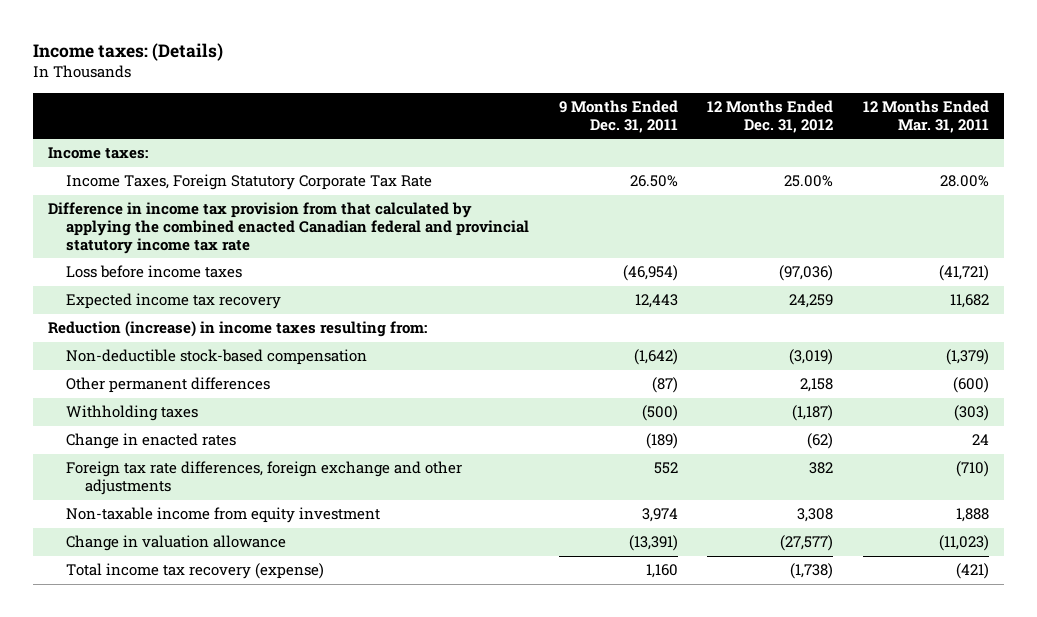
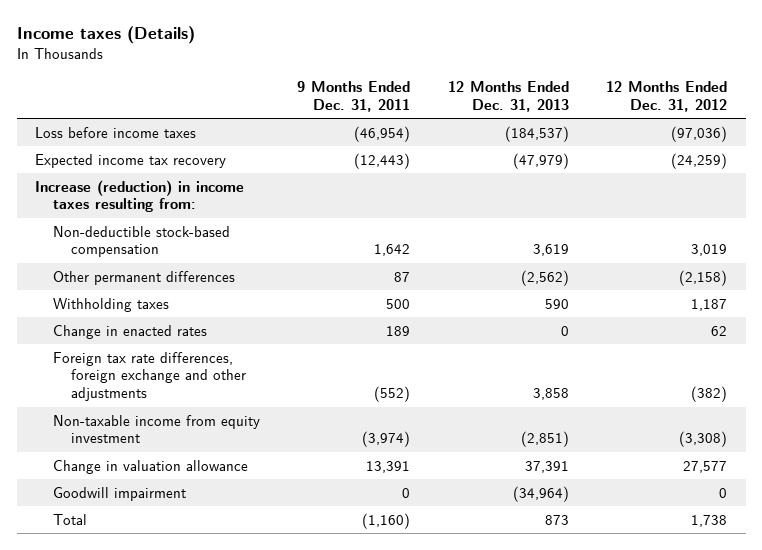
[33,42,224,61] Income taxes: (Details) -> [16,26,195,45] Income taxes (Details)
[862,100,989,133] 12 Months Ended Mar. 31, 2011 -> none
none -> [447,80,569,112] 12 Months Ended Dec. 31, 2013
[48,147,149,160] Income taxes: -> none
[66,174,433,191] Income Taxes, Foreign Statutory Corporate Tax Rate -> none
[48,202,530,254] Difference in income tax provision from that calculated by applying the combined enacted Canadian federal and provincial statutory income tax rate -> none
[634,294,678,309] 12,443 -> [354,152,411,169] (12,443)
[789,294,834,309] 24,259 -> [671,152,728,169] (24,259)
[48,321,428,338] Reduction (increase) in income taxes resulting from: -> [35,179,245,213] Increase (reduction) in income taxes resulting from:
[633,349,678,366] (1,642) -> [374,244,411,257] 1,642
[789,349,834,366] (3,019) -> [691,244,728,257] 3,019
[651,377,678,394] (87) -> [394,271,411,282] 87
[800,378,834,393] 2,158 -> [679,269,728,286] (2,158)
[641,405,678,422] (500) -> [386,298,411,309] 500
[792,405,834,422] (1,187) -> [691,298,728,311] 1,187
[645,433,678,450] (189) -> [386,325,411,336] 189
[807,433,834,450] (62) -> [711,325,728,336] 62
[653,462,678,475] 552 -> [374,386,411,403] (552)
[809,462,834,475] 382 -> [691,386,728,403] (382)
[641,508,678,523] 3,974 -> [362,431,411,448] (3,974)
[797,508,834,523] 3,308 -> [679,431,728,448] (3,308)
[628,535,678,552] (13,391) -> [366,460,411,473] 13,391
[780,535,834,552] (27,577) -> [683,460,728,473] 27,577
none -> [53,486,187,501] Goodwill impairment
[66,563,325,580] Total income tax recovery (expense) -> [53,513,88,525] Total
[645,564,678,579] 1,160 -> [362,512,411,529] (1,160)
[790,563,834,580] (1,738) -> [691,514,728,527] 1,738

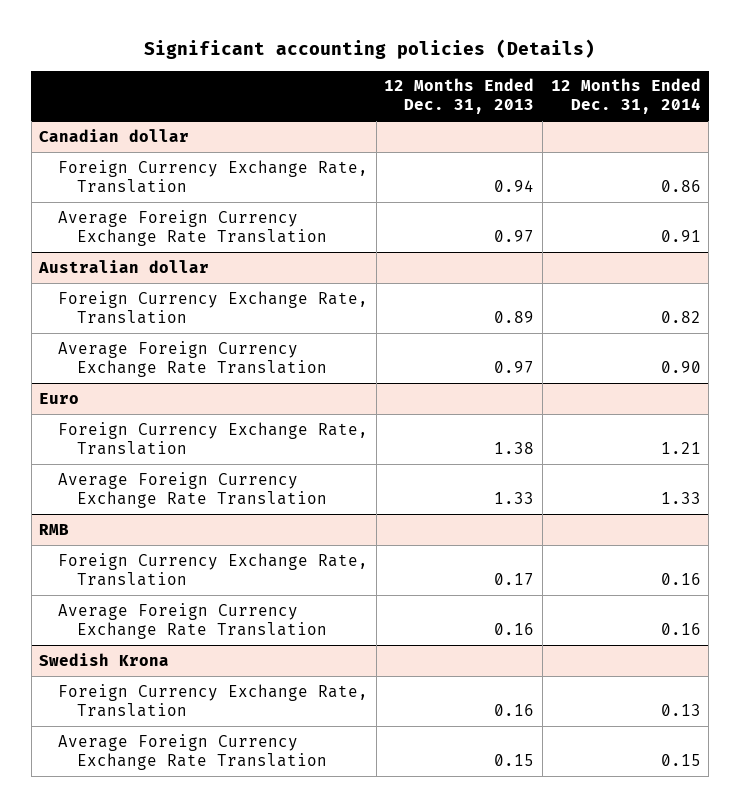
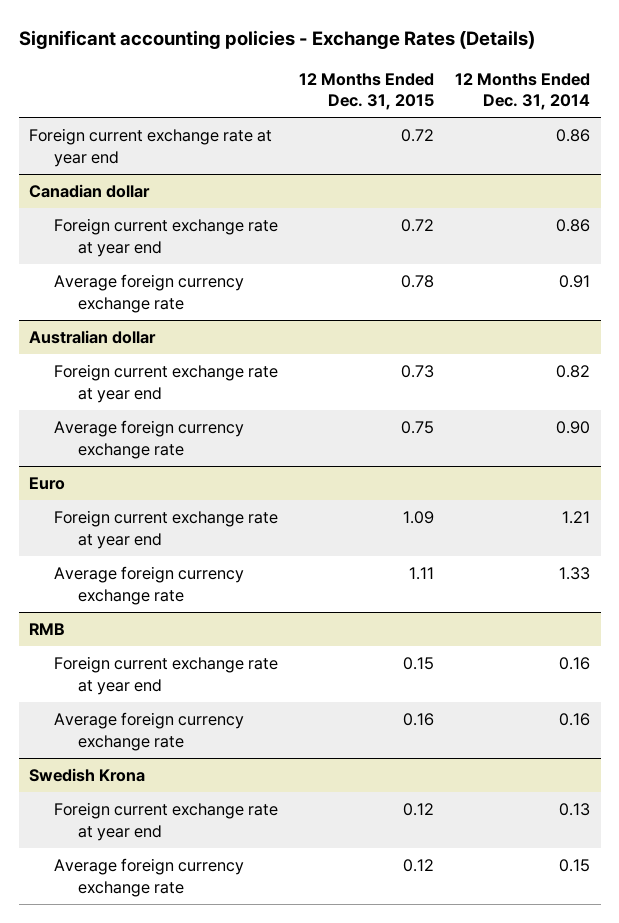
[144,39,596,60] Significant accounting policies (Details) -> [18,29,535,49] Significant accounting policies - Exchange Rates (Details)
[384,78,535,115] 12 Months Ended Dec. 31, 2013 -> none
none -> [298,72,434,111] 12 Months Ended Dec. 31, 2015
none -> [29,128,273,167] Foreign current exchange rate at year end
[58,159,369,193] Foreign Currency Exchange Rate, Translation -> [53,218,278,257] Foreign current exchange rate at year end
[58,209,328,246] Average Foreign Currency Exchange Rate Translation -> [53,274,244,313] Average foreign currency exchange rate
[58,290,369,324] Foreign Currency Exchange Rate, Translation -> [53,364,278,403] Foreign current exchange rate at year end
[58,340,328,377] Average Foreign Currency Exchange Rate Translation -> [53,420,244,459] Average foreign currency exchange rate
[58,421,369,455] Foreign Currency Exchange Rate, Translation -> [53,510,278,549] Foreign current exchange rate at year end
[58,471,328,508] Average Foreign Currency Exchange Rate Translation -> [53,566,244,605] Average foreign currency exchange rate
[58,552,369,586] Foreign Currency Exchange Rate, Translation -> [53,656,278,695] Foreign current exchange rate at year end
[58,602,328,639] Average Foreign Currency Exchange Rate Translation -> [53,712,244,751] Average foreign currency exchange rate
[58,683,369,717] Foreign Currency Exchange Rate, Translation -> [53,802,278,841] Foreign current exchange rate at year end
[58,733,328,770] Average Foreign Currency Exchange Rate Translation -> [53,858,244,897] Average foreign currency exchange rate

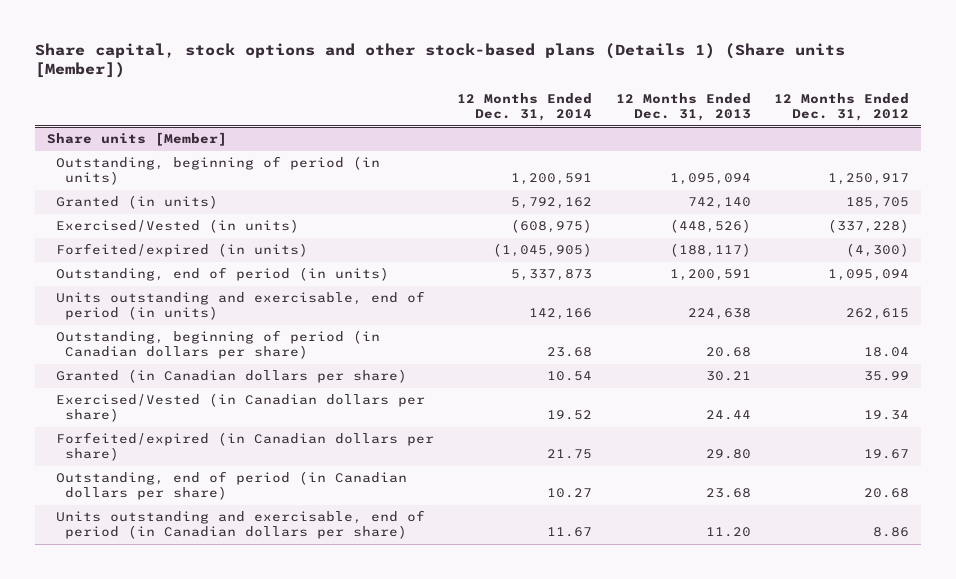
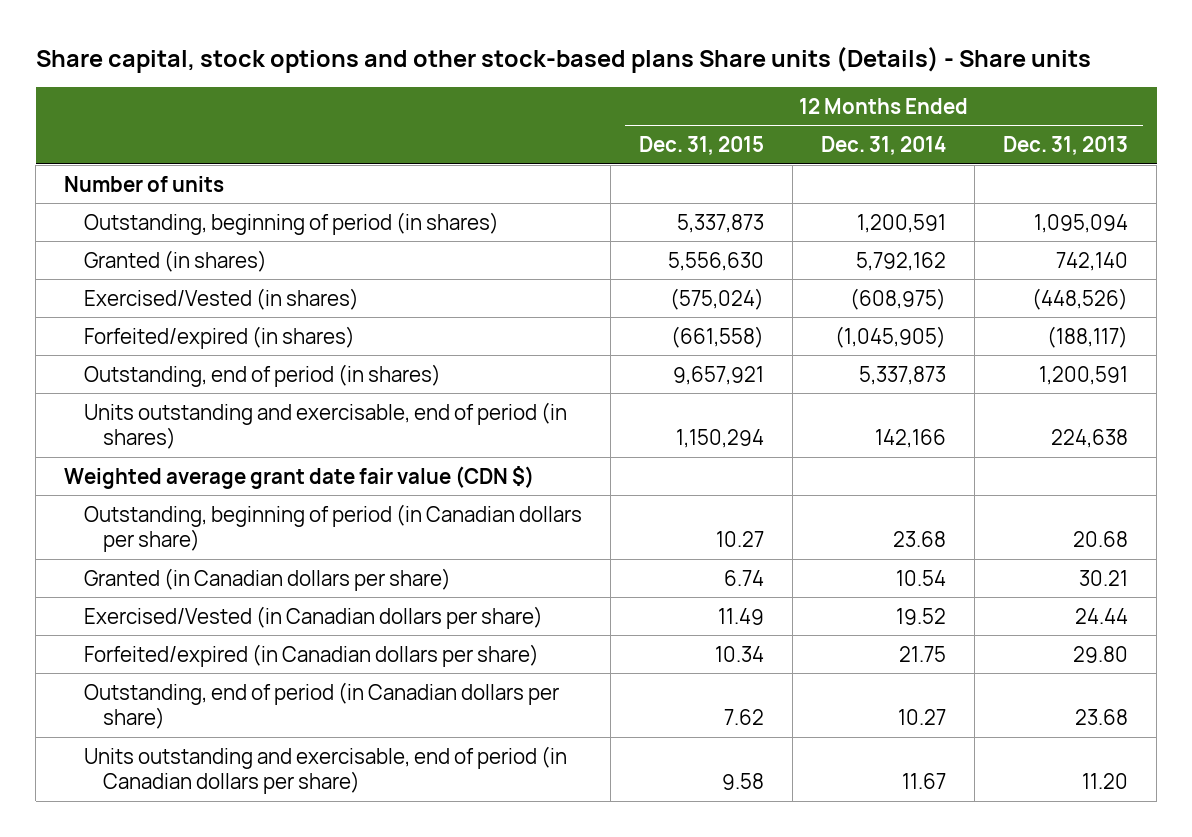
[35,42,846,79] Share capital, stock options and other stock-based plans (Details 1) (Share units [Member]) -> [35,47,1091,74] Share capital, stock options and other stock-based plans Share units (Details) - Share units
[774,92,910,122] 12 Months Ended Dec. 31, 2012 -> none
none -> [638,136,764,156] Dec. 31, 2015
[47,132,228,147] Share units [Member] -> none
none -> [64,175,225,192] Number of units
[55,156,380,186] Outstanding, beginning of period (in units) -> [83,211,499,235] Outstanding, beginning of period (in shares)
[55,195,218,210] Granted (in units) -> [83,249,267,272] Granted (in shares)
[55,219,299,234] Exercised/Vested (in units) -> [83,287,359,310] Exercised/Vested (in shares)
[55,243,308,258] Forfeited/expired (in units) -> [83,325,355,349] Forfeited/expired (in shares)
[55,267,389,282] Outstanding, end of period (in units) -> [83,363,441,387] Outstanding, end of period (in shares)
[55,291,425,321] Units outstanding and exercisable, end of period (in units) -> [83,401,567,450] Units outstanding and exercisable, end of period (in shares)
none -> [64,465,535,489] Weighted average grant date fair value (CDN $)

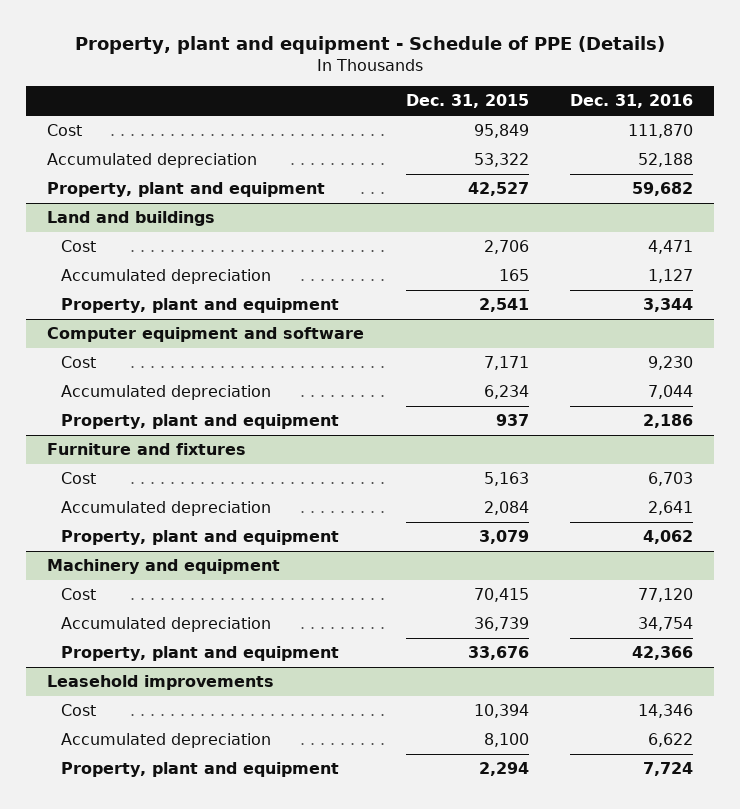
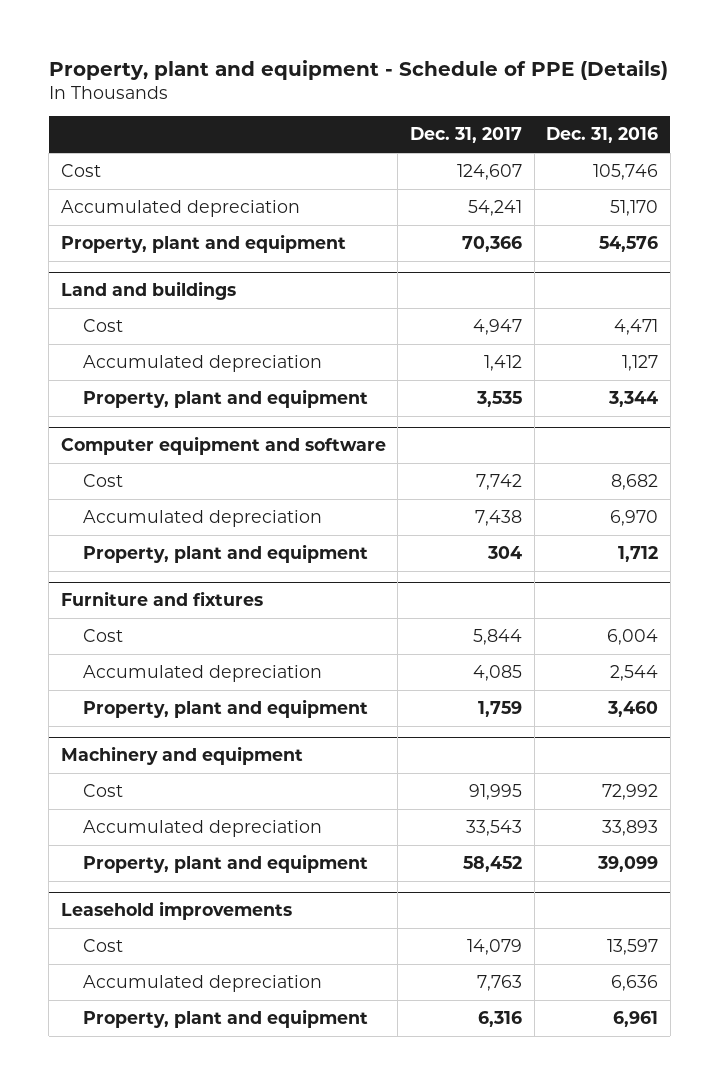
[405,94,529,109] Dec. 31, 2015 -> none
none -> [410,127,523,144] Dec. 31, 2017
[627,123,693,138] 111,870 -> [593,164,659,181] 105,746
[637,152,693,167] 52,188 -> [610,200,659,217] 51,170
[631,181,693,196] 59,682 -> [599,236,659,253] 54,576
[647,355,693,370] 9,230 -> [611,474,659,491] 8,682
[647,384,693,399] 7,044 -> [610,510,659,527] 6,970
[642,413,693,428] 2,186 -> [618,546,659,563] 1,712
[647,471,693,486] 6,703 -> [607,629,659,646] 6,004
[647,500,693,515] 2,641 -> [610,665,659,682] 2,544
[642,529,693,544] 4,062 -> [607,701,659,718] 3,460
[637,587,693,602] 77,120 -> [602,784,659,801] 72,992
[637,616,693,631] 34,754 -> [602,820,659,837] 33,893
[631,645,693,660] 42,366 -> [597,856,659,873] 39,099
[637,703,693,718] 14,346 -> [607,939,659,956] 13,597
[647,732,693,747] 6,622 -> [611,975,659,992] 6,636
[642,761,693,776] 7,724 -> [613,1011,659,1028] 6,961

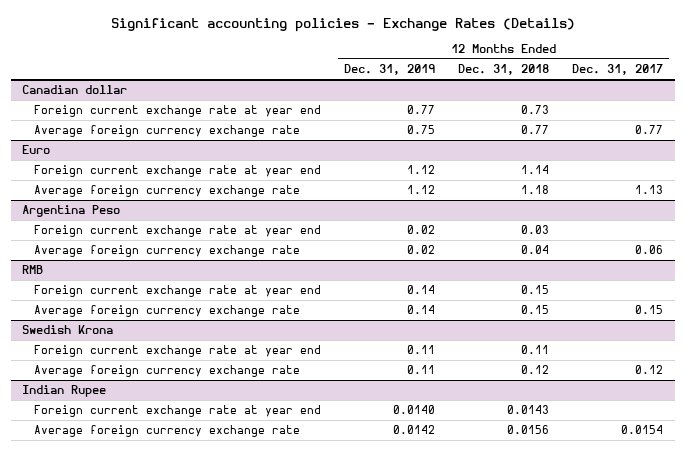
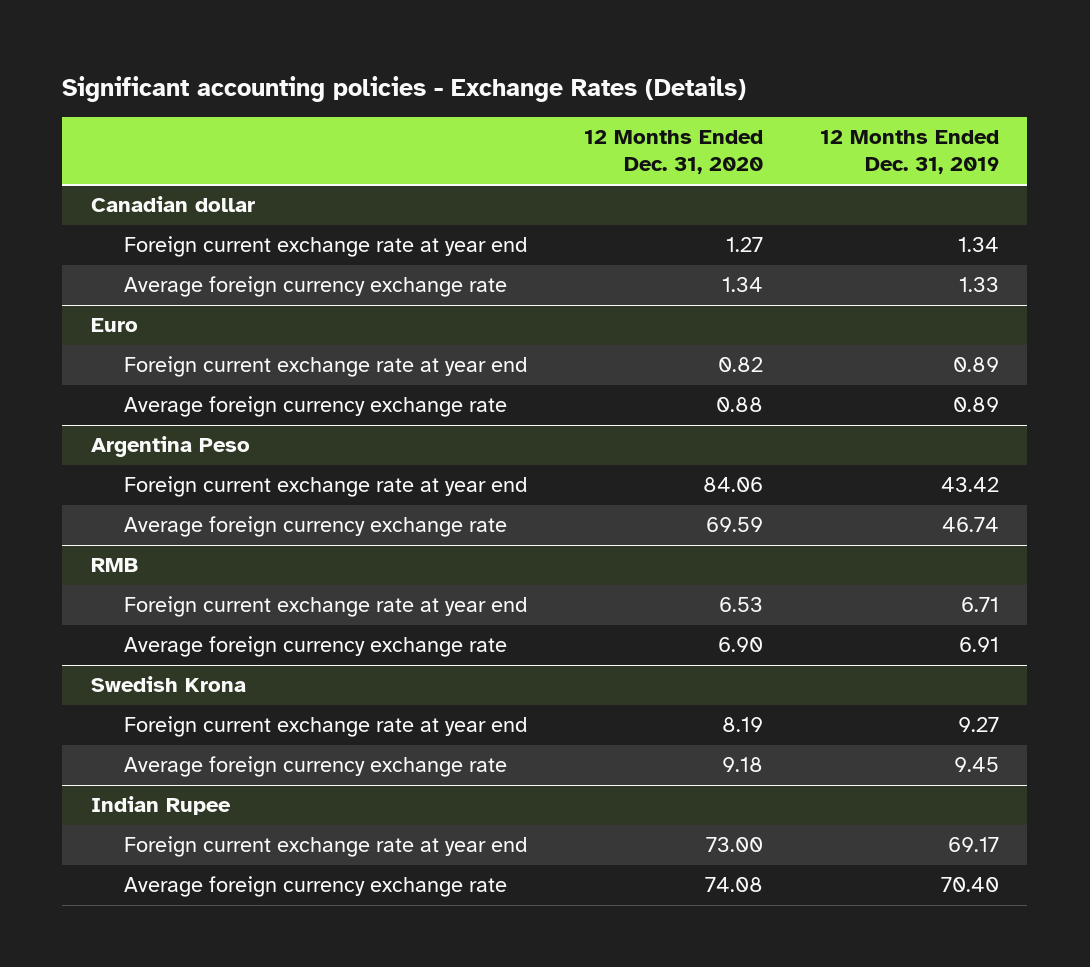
[458,64,550,76] Dec. 31, 2018 -> none
[572,64,664,76] Dec. 31, 2017 -> none
none -> [583,130,763,175] 12 Months Ended Dec. 31, 2020
[407,105,436,115] 0.77 -> [957,237,999,253] 1.34
[407,125,436,135] 0.75 -> [958,277,999,293] 1.33
[407,165,436,175] 1.12 -> [952,357,999,373] 0.89
[407,185,436,195] 1.12 -> [952,397,999,413] 0.89
[407,225,436,235] 0.02 -> [940,477,999,493] 43.42
[407,245,436,255] 0.02 -> [941,517,999,533] 46.74
[407,285,436,295] 0.14 -> [960,597,999,613] 6.71
[407,305,436,315] 0.14 -> [958,637,999,653] 6.91
[407,345,436,355] 0.11 -> [957,717,999,733] 9.27
[407,365,436,375] 0.11 -> [953,757,999,773] 9.45
[393,405,436,415] 0.0140 -> [947,837,999,853] 69.17
[393,425,436,435] 0.0142 -> [940,877,999,893] 70.40

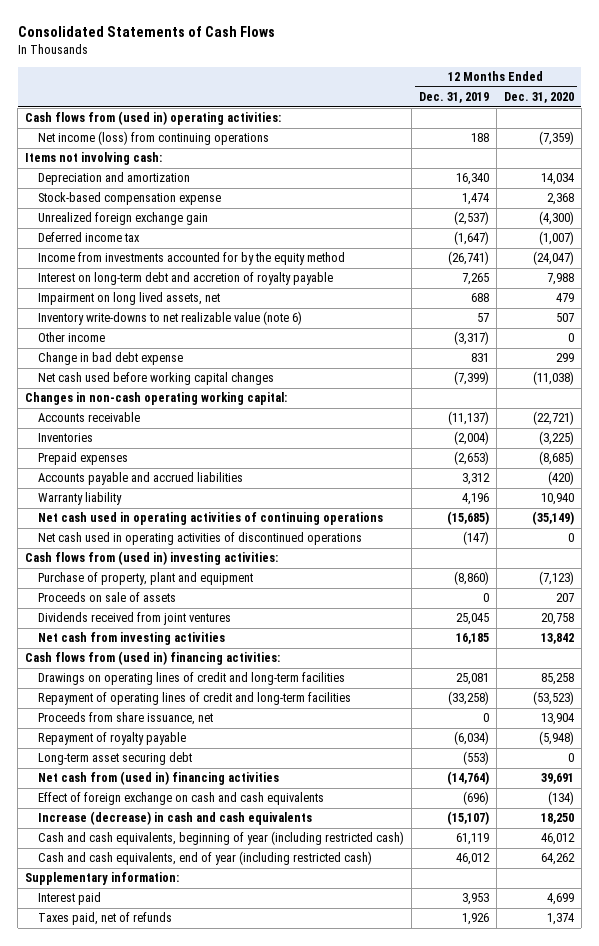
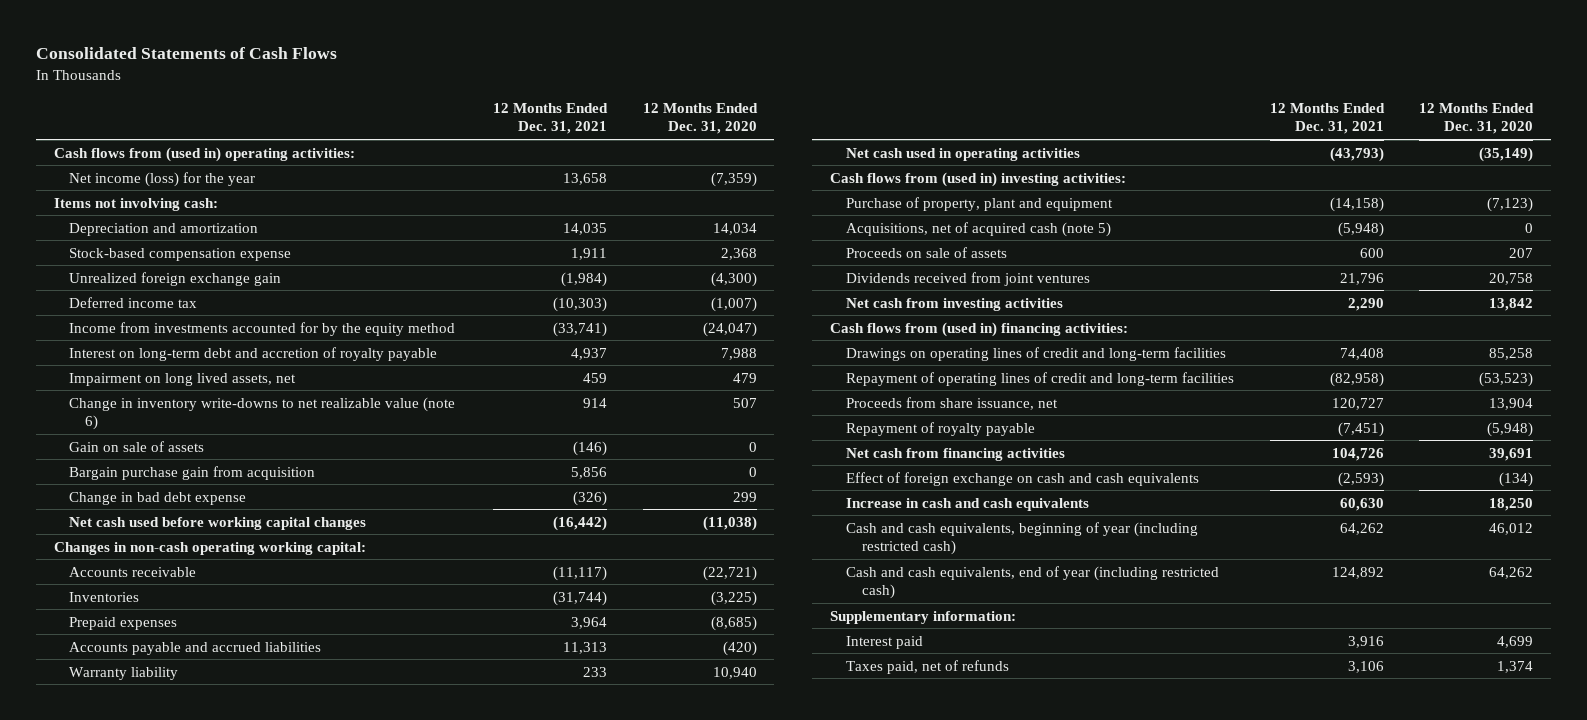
[418,92,489,104] Dec. 31, 2019 -> none
none -> [493,102,609,135] 12 Months Ended Dec. 31, 2021
[37,131,269,146] Net income (loss) from continuing operations -> [69,171,256,187] Net income (loss) for the year
[37,332,105,343] Other income -> none
[37,311,302,326] Inventory write-downs to net realizable value (note 6) -> [69,396,456,431] Change in inventory write-downs to net realizable value (note 6)
none -> [69,440,205,452] Gain on sale of assets
none -> [69,465,316,480] Bargain purchase gain from acquisition
[37,532,362,546] Net cash used in operating activities of discontinued operations -> none
[37,512,383,526] Net cash used in operating activities of continuing operations -> [845,147,1080,161] Net cash used in operating activities
none -> [845,221,1111,237] Acquisitions, net of acquired cash (note 5)
[37,752,192,766] Long-term asset securing debt -> none
[37,771,279,786] Net cash from (used in) financing activities -> [845,447,1065,461] Net cash from financing activities
[37,811,312,826] Increase (decrease) in cash and cash equivalents -> [845,497,1089,511] Increase in cash and cash equivalents

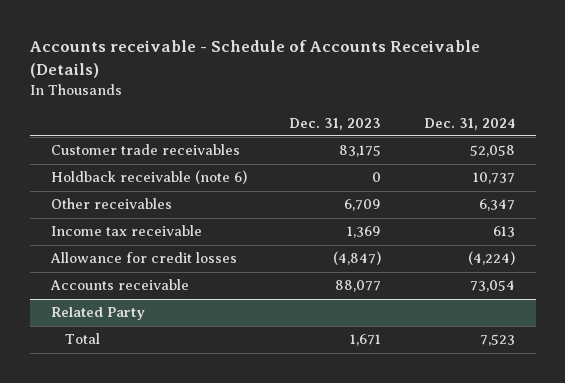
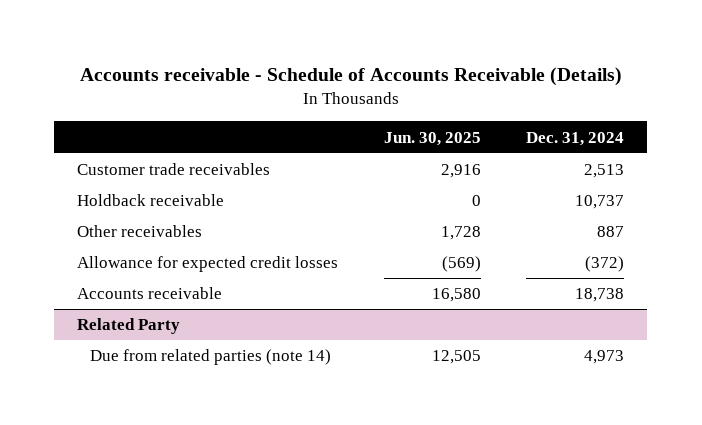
[289,117,382,130] Dec. 31, 2023 -> none
none -> [383,131,481,146] Jun. 30, 2025
[50,225,202,237] Income tax receivable -> none
[469,145,515,158] 52,058 -> [584,164,625,179] 2,513
[50,170,247,185] Holdback receivable (note 6) -> [77,194,225,207] Holdback receivable
[478,199,515,212] 6,347 -> [597,226,625,238] 887
[49,252,237,264] Allowance for credit losses -> [77,256,339,273] Allowance for expected credit losses
[467,251,515,266] (4,224) -> [585,256,625,273] (372)
[469,280,515,293] 73,054 -> [575,288,625,303] 18,738
[65,333,101,345] Total -> none
none -> [89,349,331,366] Due from related parties (note 14)

